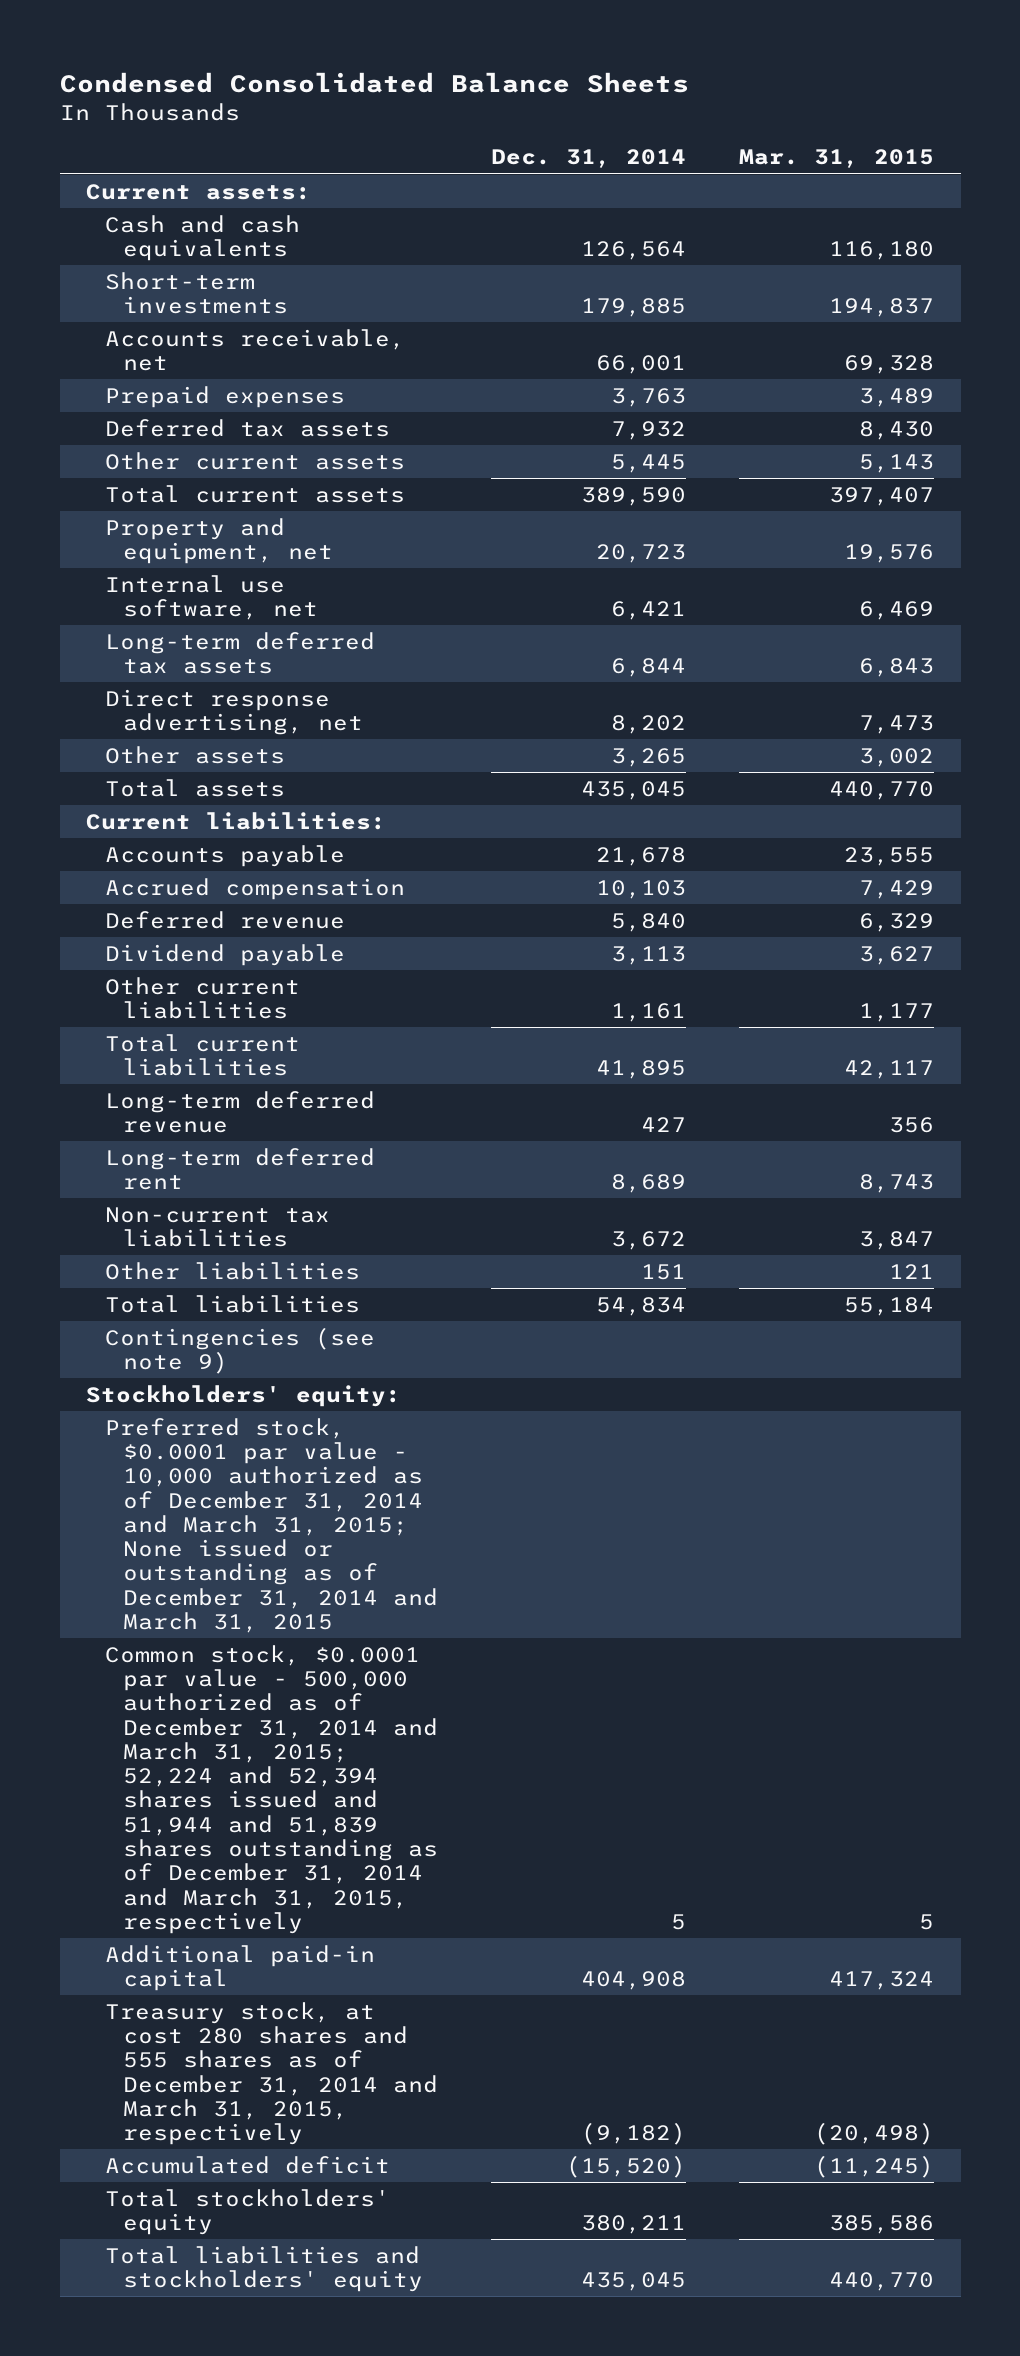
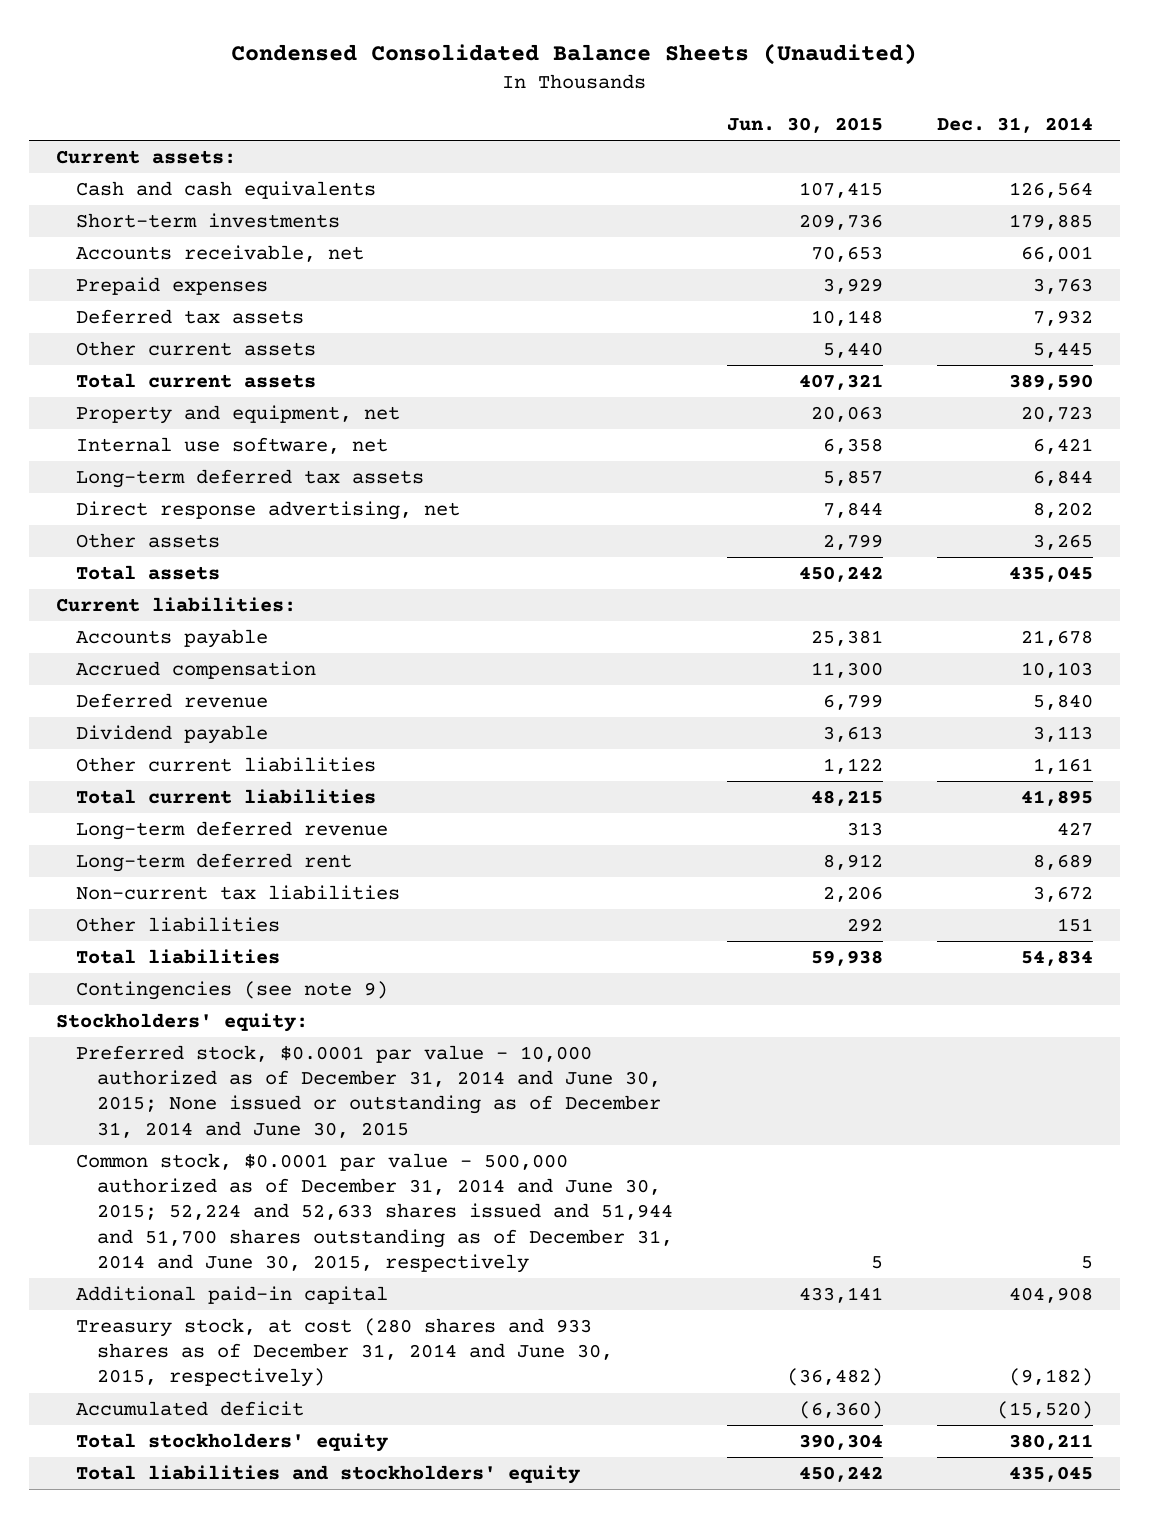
[59,72,689,94] Condensed Consolidated Balance Sheets -> [231,43,918,66] Condensed Consolidated Balance Sheets (Unaudited)
[739,149,935,169] Mar. 31, 2015 -> none
none -> [727,117,884,134] Jun. 30, 2015
[104,1417,438,1634] Preferred stock, $0.0001 par value - 10,000 authorized as of December 31, 2014 and March 31, 2015; None issued or outstanding as of December 31, 2014 and March 31, 2015 -> [76,1044,661,1138] Preferred stock, $0.0001 par value - 10,000 authorized as of December 31, 2014 and June 30, 2015; None issued or outstanding as of December 31, 2014 and June 30, 2015
[104,1644,438,1934] Common stock, $0.0001 par value - 500,000 authorized as of December 31, 2014 and March 31, 2015; 52,224 and 52,394 shares issued and 51,944 and 51,839 shares outstanding as of December 31, 2014 and March 31, 2015, respectively -> [76,1152,673,1273] Common stock, $0.0001 par value - 500,000 authorized as of December 31, 2014 and June 30, 2015; 52,224 and 52,633 shares issued and 51,944 and 51,700 shares outstanding as of December 31, 2014 and June 30, 2015, respectively
[104,2001,438,2146] Treasury stock, at cost 280 shares and 555 shares as of December 31, 2014 and March 31, 2015, respectively -> [76,1317,613,1388] Treasury stock, at cost (280 shares and 933 shares as of December 31, 2014 and June 30, 2015, respectively)

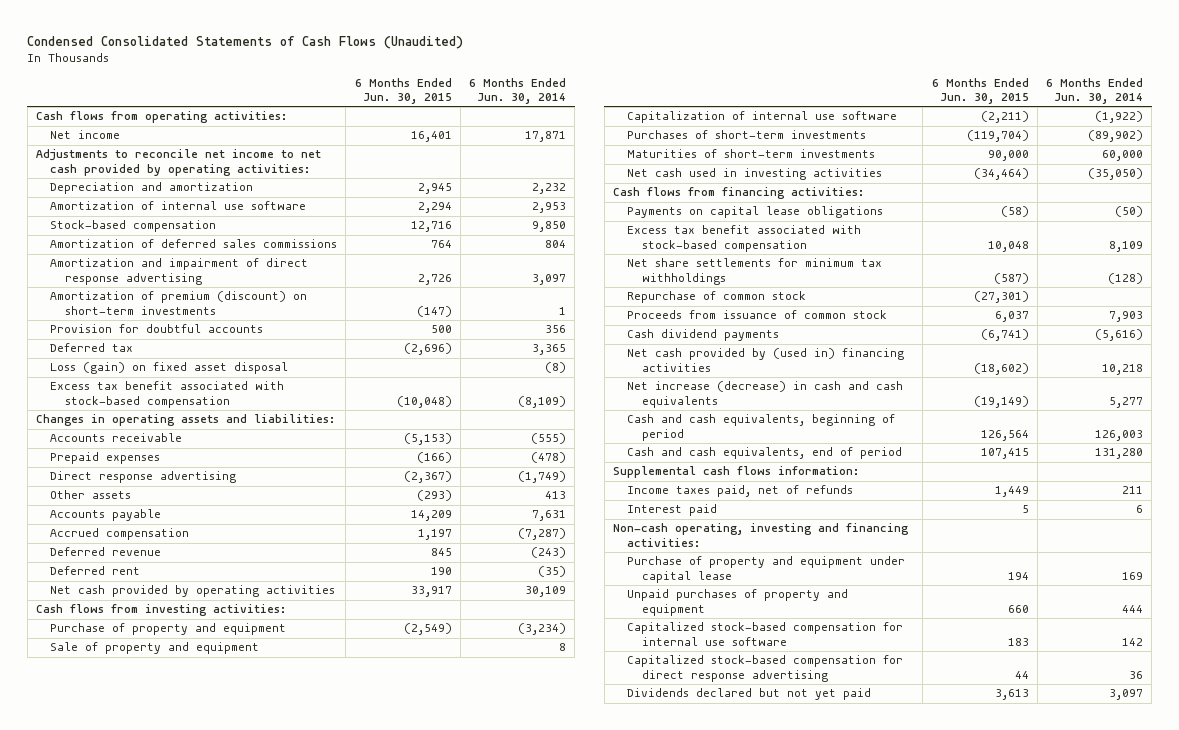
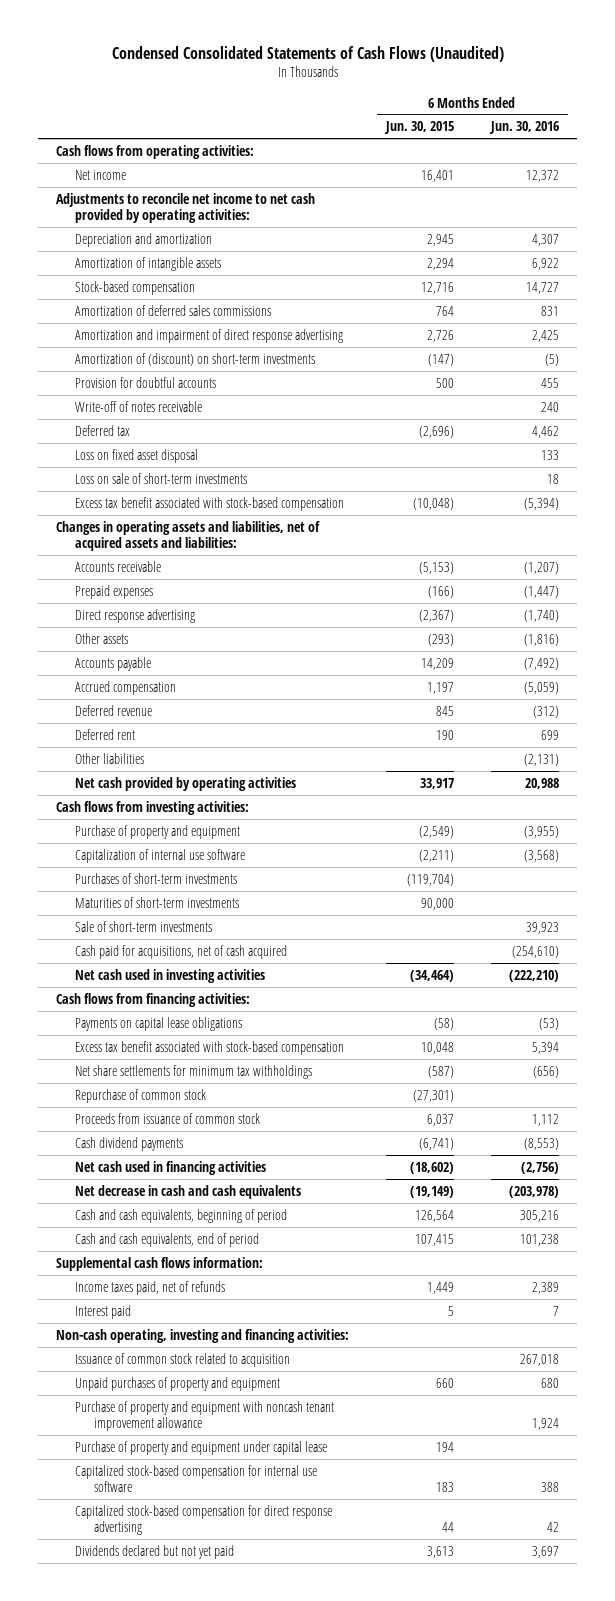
[468,78,566,105] 6 Months Ended Jun. 30, 2014 -> none
none -> [488,121,559,135] Jun. 30, 2016
[50,201,307,211] Amortization of internal use software -> [75,256,222,271] Amortization of intangible assets
[50,291,308,315] Amortization of premium (discount) on short-term investments -> [75,352,316,366] Amortization of (discount) on short-term investments
none -> [75,400,203,412] Write-off of notes receivable
[50,362,289,375] Loss (gain) on fixed asset disposal -> [75,448,199,463] Loss on fixed asset disposal
none -> [75,472,248,484] Loss on sale of short-term investments
[35,414,335,427] Changes in operating assets and liabilities: -> [56,520,321,552] Changes in operating assets and liabilities, net of acquired assets and liabilities:
none -> [75,752,145,764] Other liabilities
[50,642,260,655] Sale of property and equipment -> none
none -> [75,920,213,932] Sale of short-term investments
none -> [75,944,288,959] Cash paid for acquisitions, net of cash acquired
[627,348,905,372] Net cash provided by (used in) financing activities -> [75,1160,267,1175] Net cash used in financing activities
[627,381,904,408] Net increase (decrease) in cash and cash equivalents -> [75,1184,302,1199] Net decrease in cash and cash equivalents
none -> [75,1352,291,1367] Issuance of common stock related to acquisition
none -> [75,1400,335,1432] Purchase of property and equipment with noncash tenant improvement allowance
[627,556,906,583] Purchase of property and equipment under capital lease -> [75,1440,328,1455] Purchase of property and equipment under capital lease

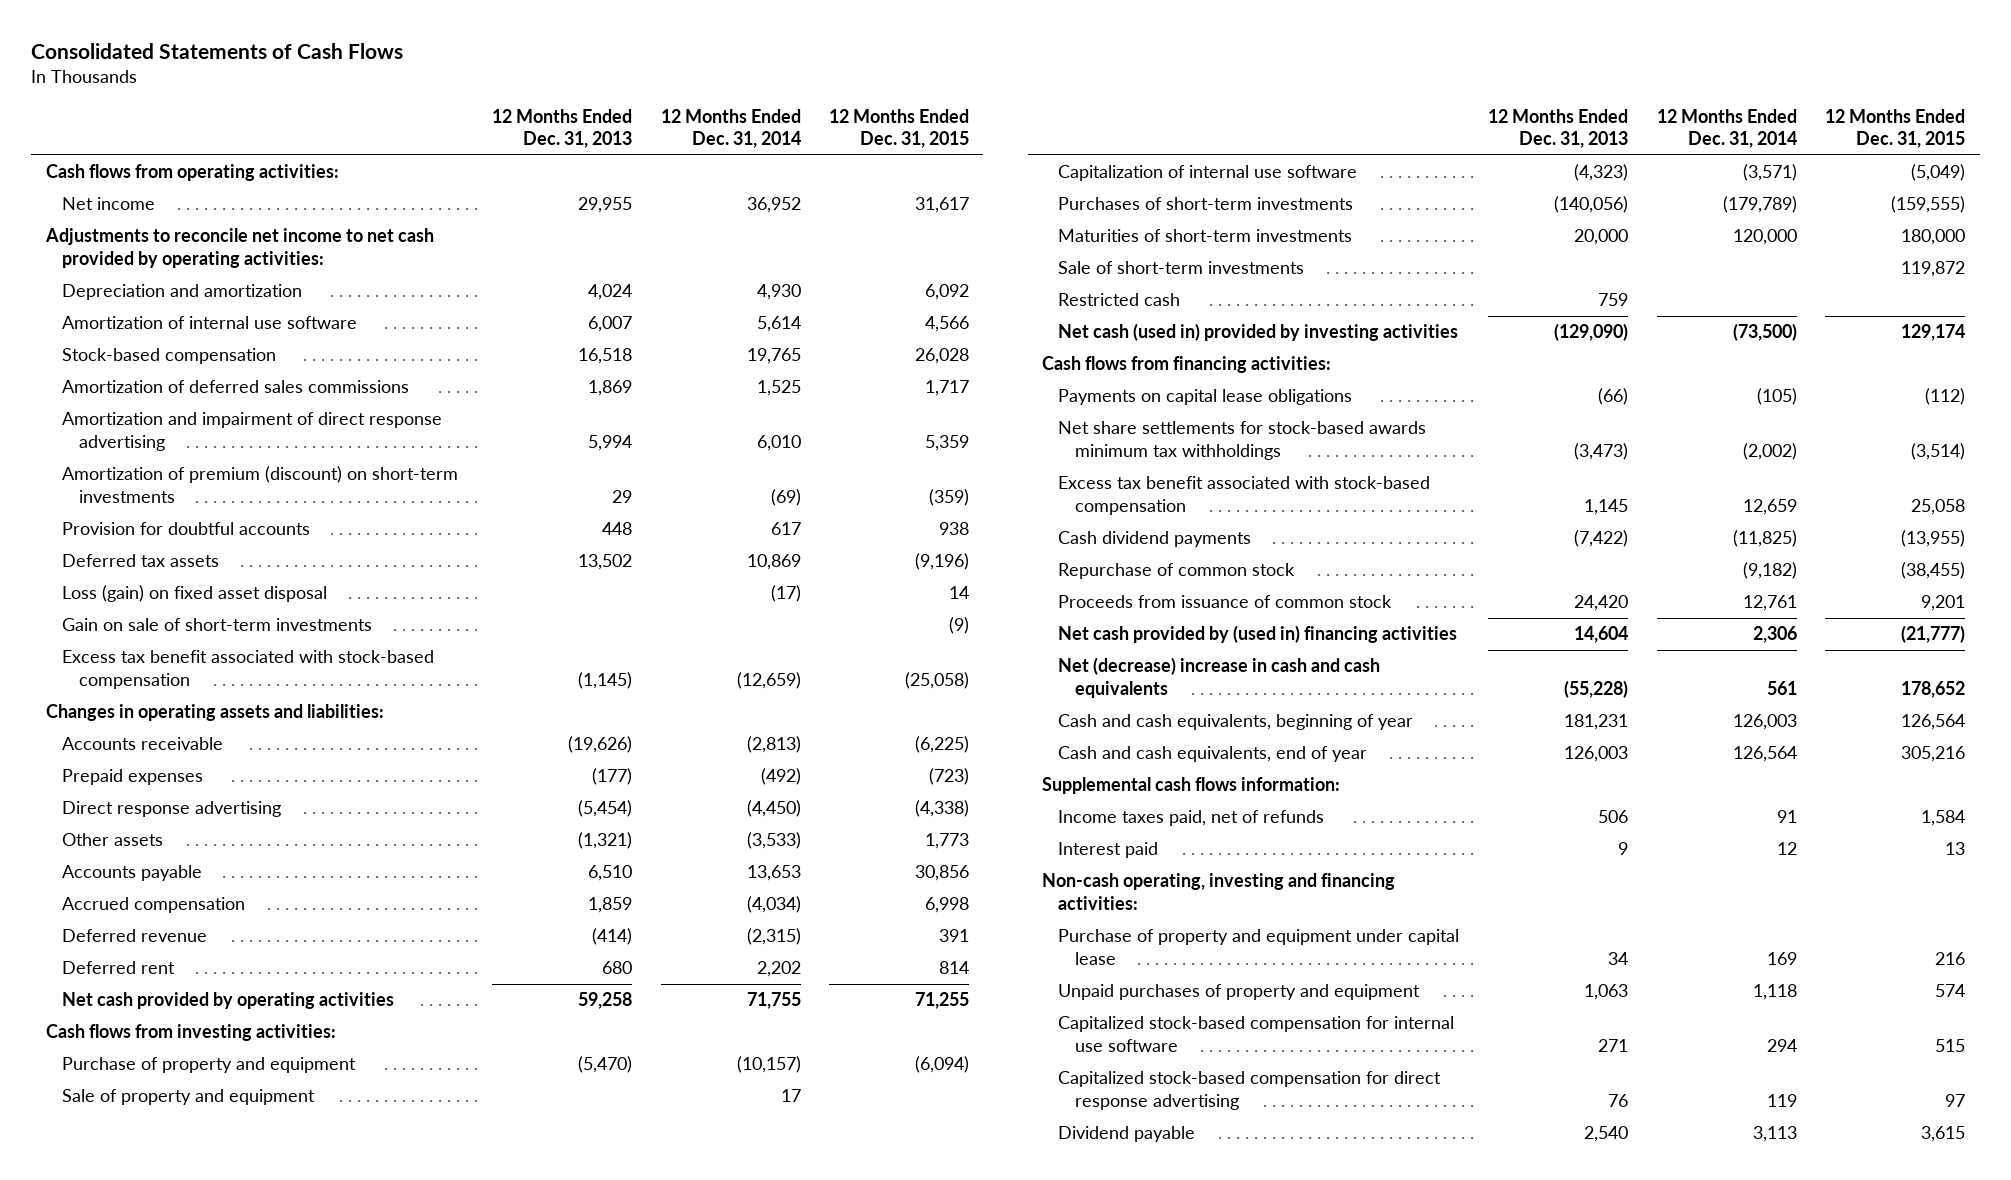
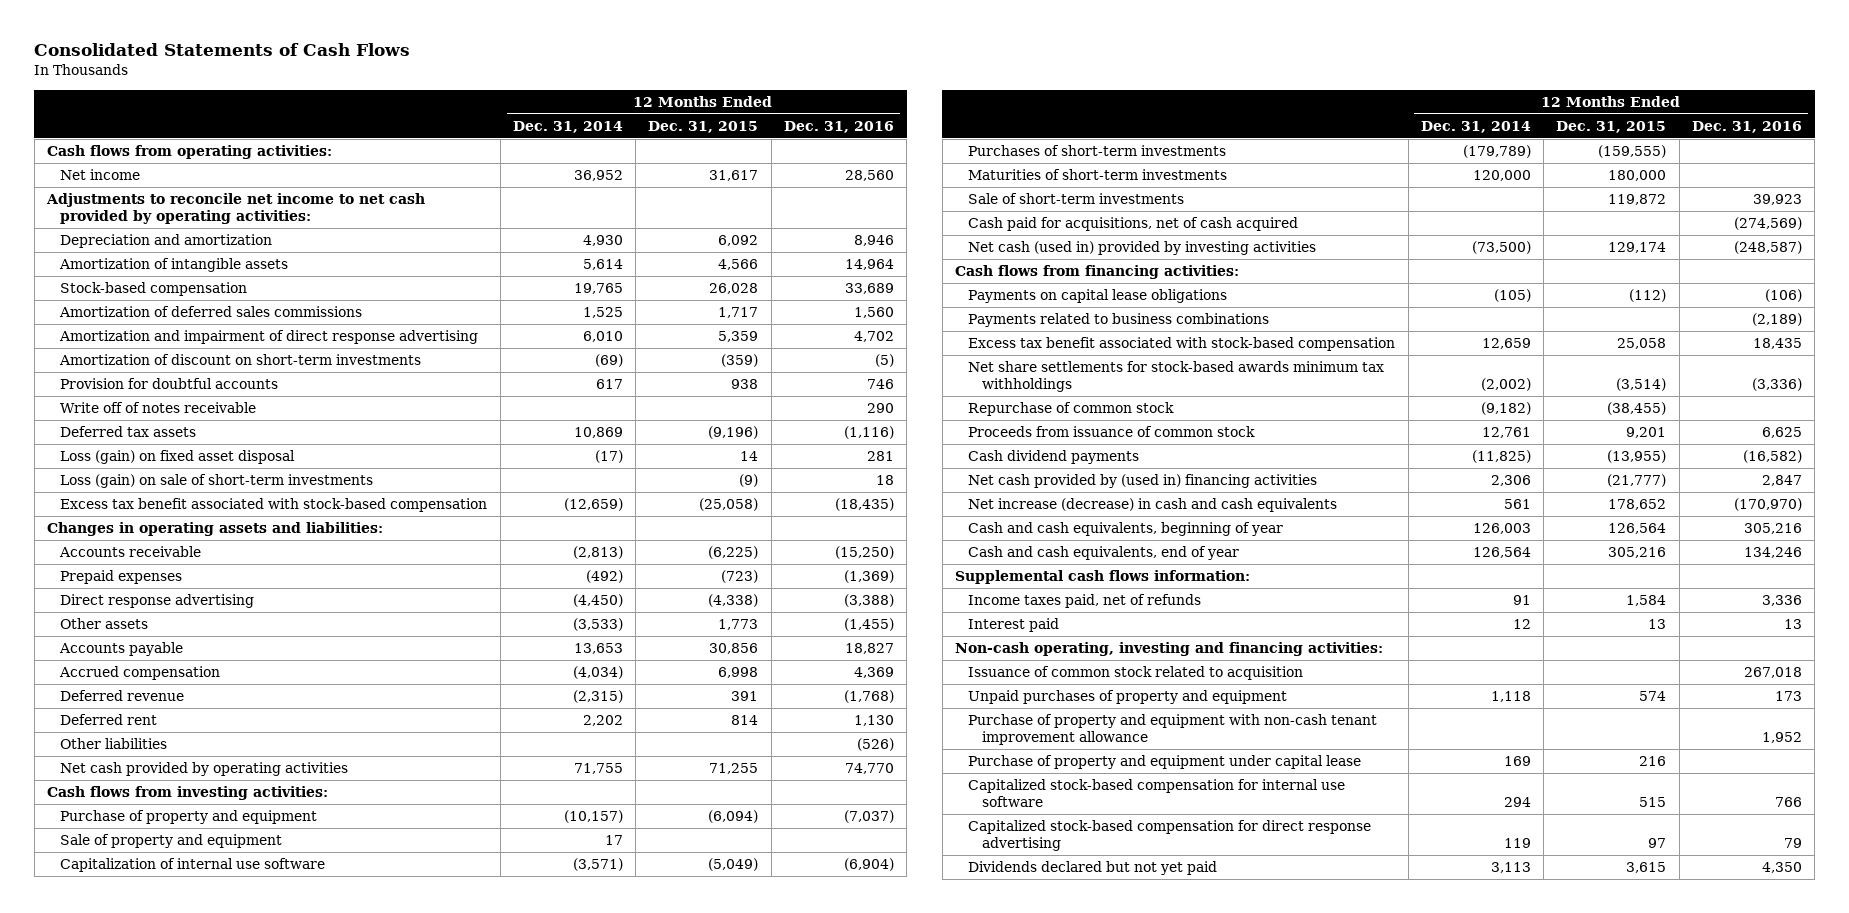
[491,108,632,149] 12 Months Ended Dec. 31, 2013 -> none
none -> [783,120,894,133] Dec. 31, 2016
[62,316,358,330] Amortization of internal use software -> [59,258,289,273] Amortization of intangible assets
[62,466,459,504] Amortization of premium (discount) on short-term investments -> [59,354,422,366] Amortization of discount on short-term investments
none -> [60,402,257,414] Write off of notes receivable
[62,618,373,632] Gain on sale of short-term investments -> [60,474,374,489] Loss (gain) on sale of short-term investments
none -> [60,738,168,750] Other liabilities
[1058,293,1181,307] Restricted cash -> none
none -> [968,217,1299,232] Cash paid for acquisitions, net of cash acquired
none -> [968,313,1270,328] Payments related to business combinations
[1058,421,1427,461] Net share settlements for stock-based awards minimum tax withholdings -> [968,361,1385,393] Net share settlements for stock-based awards minimum tax withholdings
[1058,531,1252,548] Cash dividend payments -> [968,450,1140,465] Cash dividend payments
[1058,657,1381,699] Net (decrease) increase in cash and cash equivalents -> [968,498,1338,513] Net increase (decrease) in cash and cash equivalents
none -> [968,666,1304,681] Issuance of common stock related to acquisition
none -> [968,714,1378,746] Purchase of property and equipment with non-cash tenant improvement allowance
[1058,929,1460,966] Purchase of property and equipment under capital lease -> [968,755,1362,770] Purchase of property and equipment under capital lease
[1058,1126,1196,1143] Dividend payable -> [968,861,1218,876] Dividends declared but not yet paid

